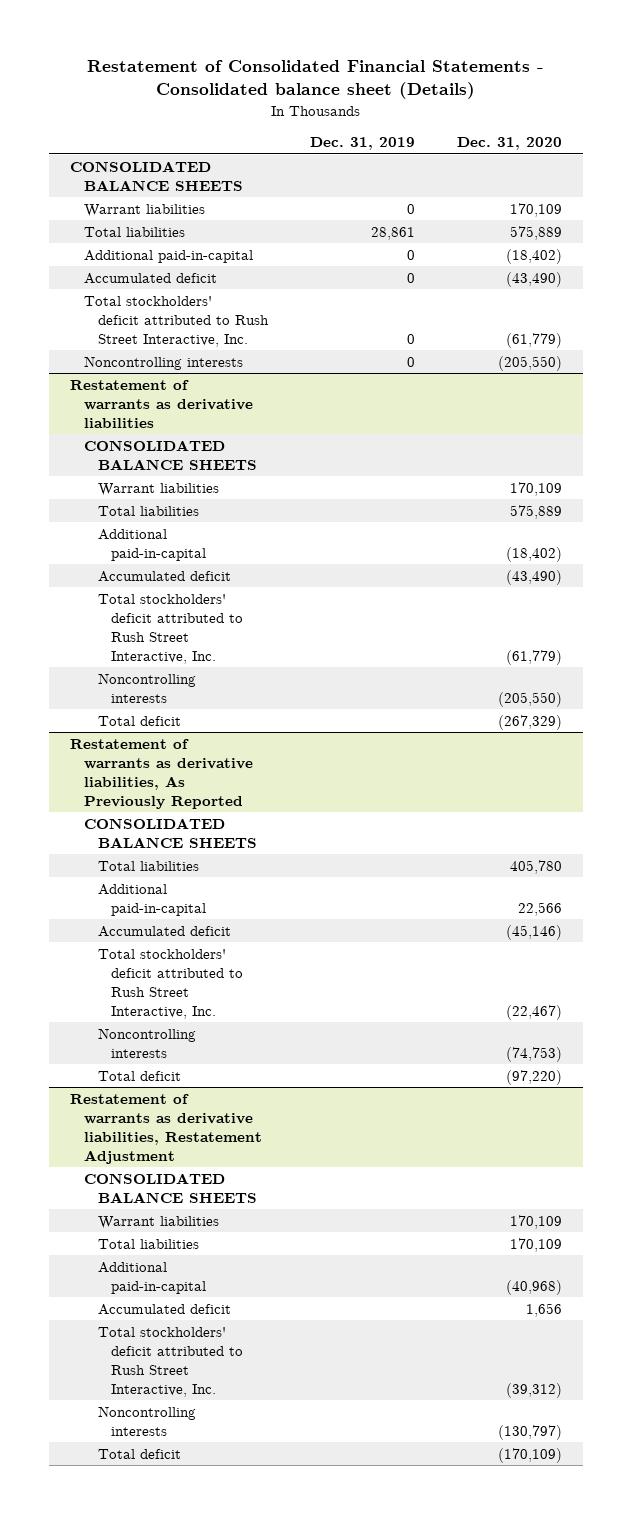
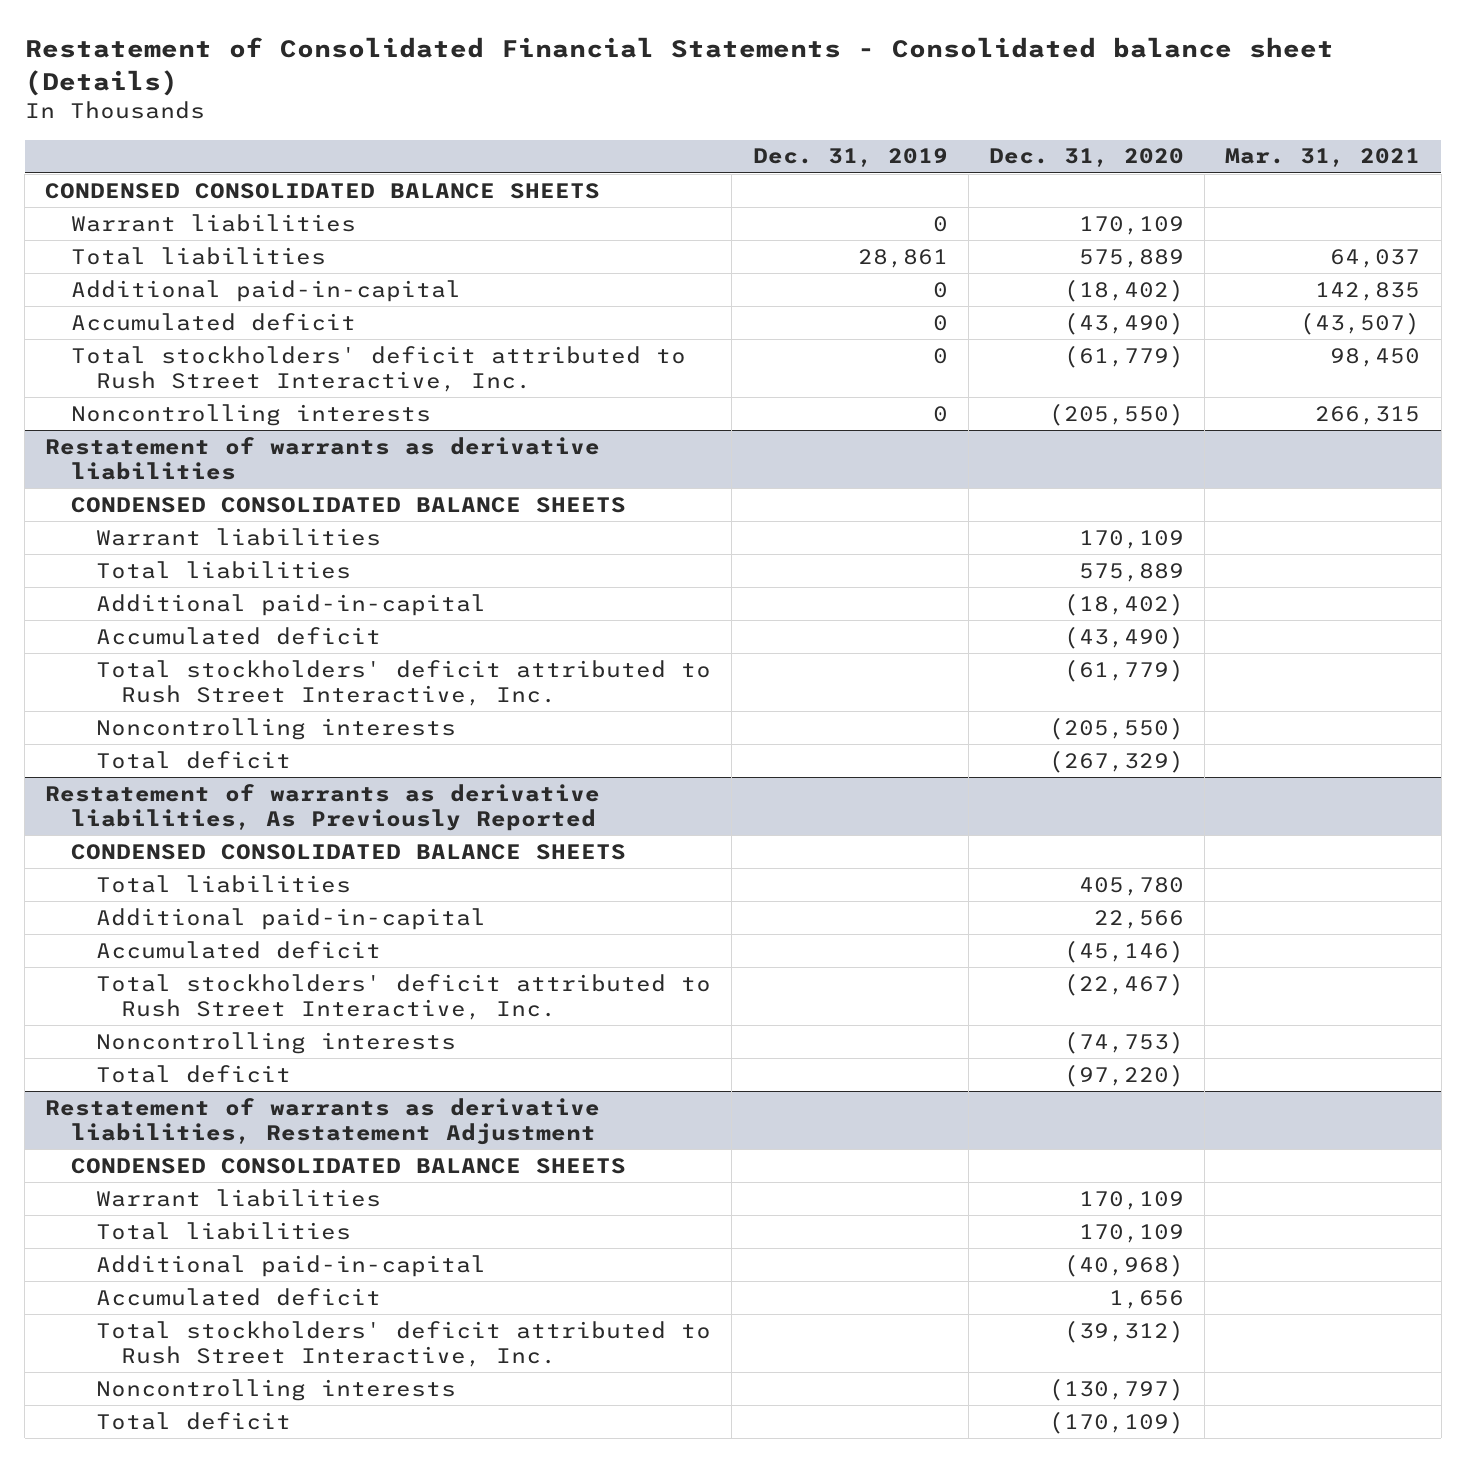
none -> [1225,148,1421,168] Mar. 31, 2021
[70,160,243,191] CONSOLIDATED BALANCE SHEETS -> [45,182,601,199] CONDENSED CONSOLIDATED BALANCE SHEETS
[83,439,257,470] CONSOLIDATED BALANCE SHEETS -> [70,496,626,513] CONDENSED CONSOLIDATED BALANCE SHEETS
[83,817,257,848] CONSOLIDATED BALANCE SHEETS -> [70,843,626,860] CONDENSED CONSOLIDATED BALANCE SHEETS
[83,1172,257,1203] CONSOLIDATED BALANCE SHEETS -> [70,1157,626,1174] CONDENSED CONSOLIDATED BALANCE SHEETS

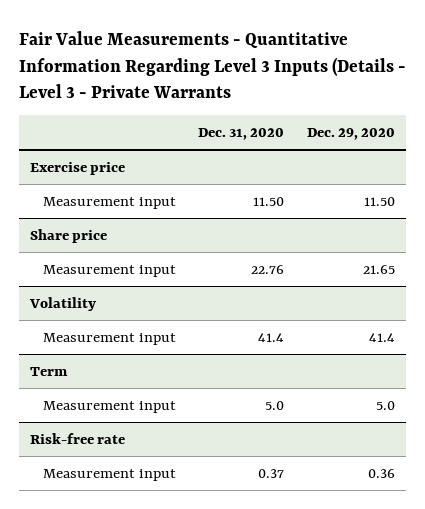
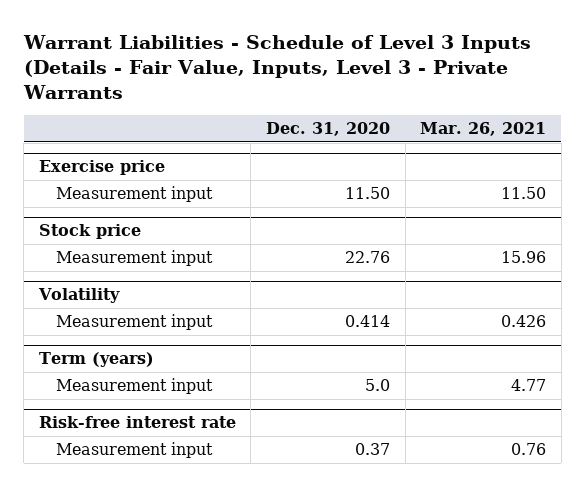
[18,31,406,99] Fair Value Measurements - Quantitative Information Regarding Level 3 Inputs (Details - Level 3 - Private Warrants -> [22,34,531,99] Warrant Liabilities - Schedule of Level 3 Inputs (Details - Fair Value, Inputs, Level 3 - Private Warrants
[306,128,395,141] Dec. 29, 2020 -> none
none -> [420,122,547,137] Mar. 26, 2021
[29,228,107,243] Share price -> [38,224,141,240] Stock price
[258,332,285,342] 41.4 -> [345,315,391,328] 0.414
[29,366,68,376] Term -> [38,352,154,368] Term (years)
[29,432,125,444] Risk-free rate -> [38,416,236,429] Risk-free interest rate

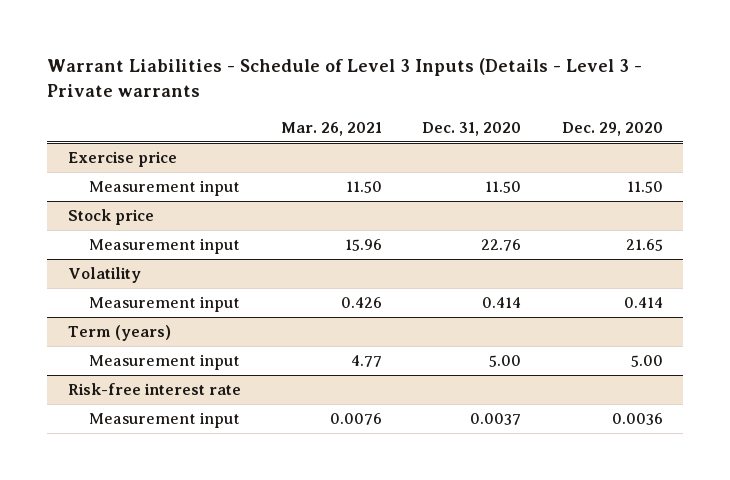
[22,34,531,99] Warrant Liabilities - Schedule of Level 3 Inputs (Details - Fair Value, Inputs, Level 3 - Private Warrants -> [47,57,643,97] Warrant Liabilities - Schedule of Level 3 Inputs (Details - Level 3 - Private warrants
none -> [561,121,663,136] Dec. 29, 2020
[365,379,391,392] 5.0 -> [489,355,522,368] 5.00
[355,443,391,456] 0.37 -> [470,413,522,426] 0.0037
[511,443,547,456] 0.76 -> [329,413,382,426] 0.0076

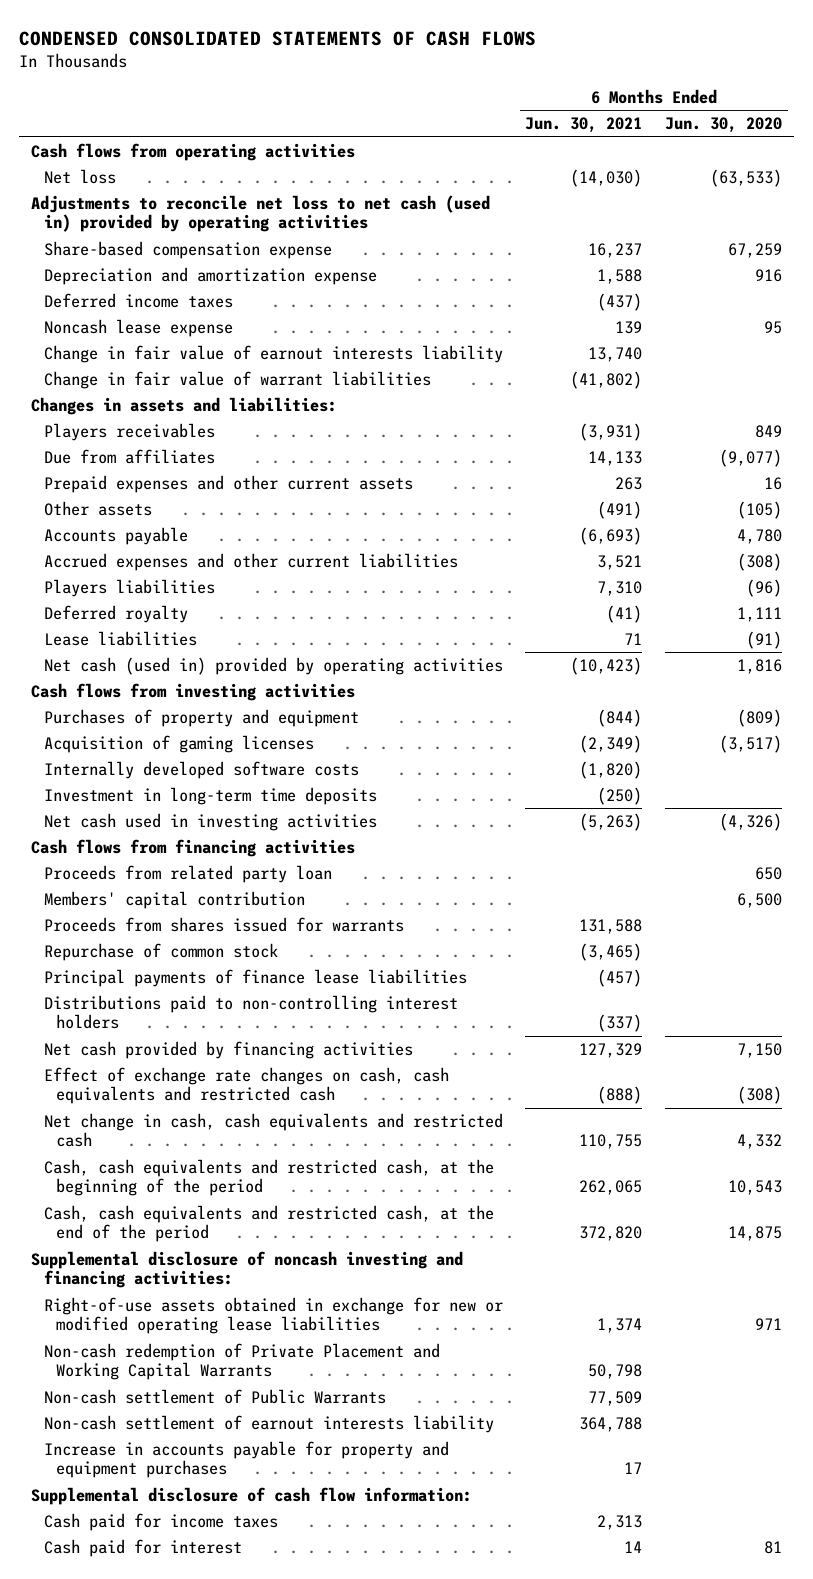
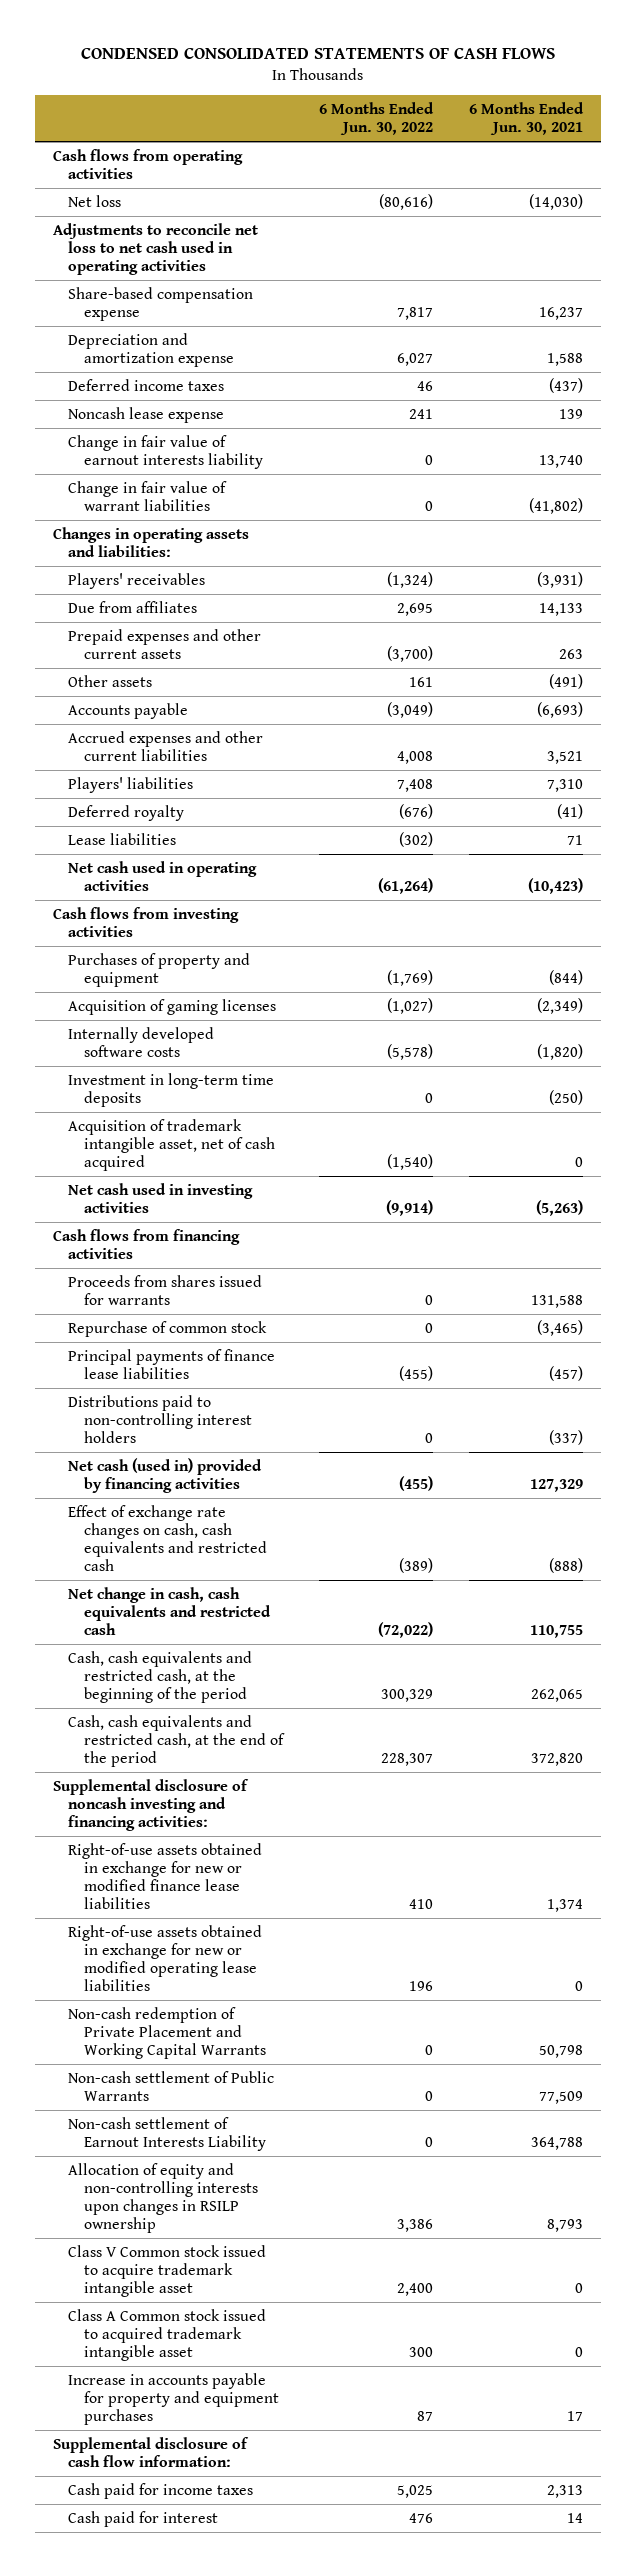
[665,117,783,134] Jun. 30, 2020 -> none
none -> [319,102,435,136] 6 Months Ended Jun. 30, 2022
[30,195,490,233] Adjustments to reconcile net loss to net cash (used in) provided by operating activities -> [52,222,258,275] Adjustments to reconcile net loss to net cash used in operating activities
[30,397,337,416] Changes in assets and liabilities: -> [52,526,249,557] Changes in operating assets and liabilities:
[43,423,215,442] Players receivables -> [68,572,206,589] Players' receivables
[43,579,215,598] Players liabilities -> [68,776,194,793] Players' liabilities
[43,657,503,676] Net cash (used in) provided by operating activities -> [68,860,258,891] Net cash used in operating activities
none -> [68,1118,276,1171] Acquisition of trademark intangible asset, net of cash acquired
[43,865,332,884] Proceeds from related party loan -> none
[43,891,305,910] Members' capital contribution -> none
[43,1041,413,1060] Net cash provided by financing activities -> [68,1457,263,1493] Net cash (used in) provided by financing activities
none -> [68,1842,263,1909] Right-of-use assets obtained in exchange for new or modified finance lease liabilities
[597,1318,643,1334] 1,374 -> [574,1980,583,1991] 0
[43,1415,494,1434] Non-cash settlement of earnout interests liability -> [68,2116,267,2151] Non-cash settlement of Earnout Interests Liability
none -> [68,2162,259,2233] Allocation of equity and non-controlling interests upon changes in RSILP ownership
none -> [68,2244,267,2297] Class V Common stock issued to acquire trademark intangible asset
none -> [68,2308,267,2361] Class A Common stock issued to acquired trademark intangible asset

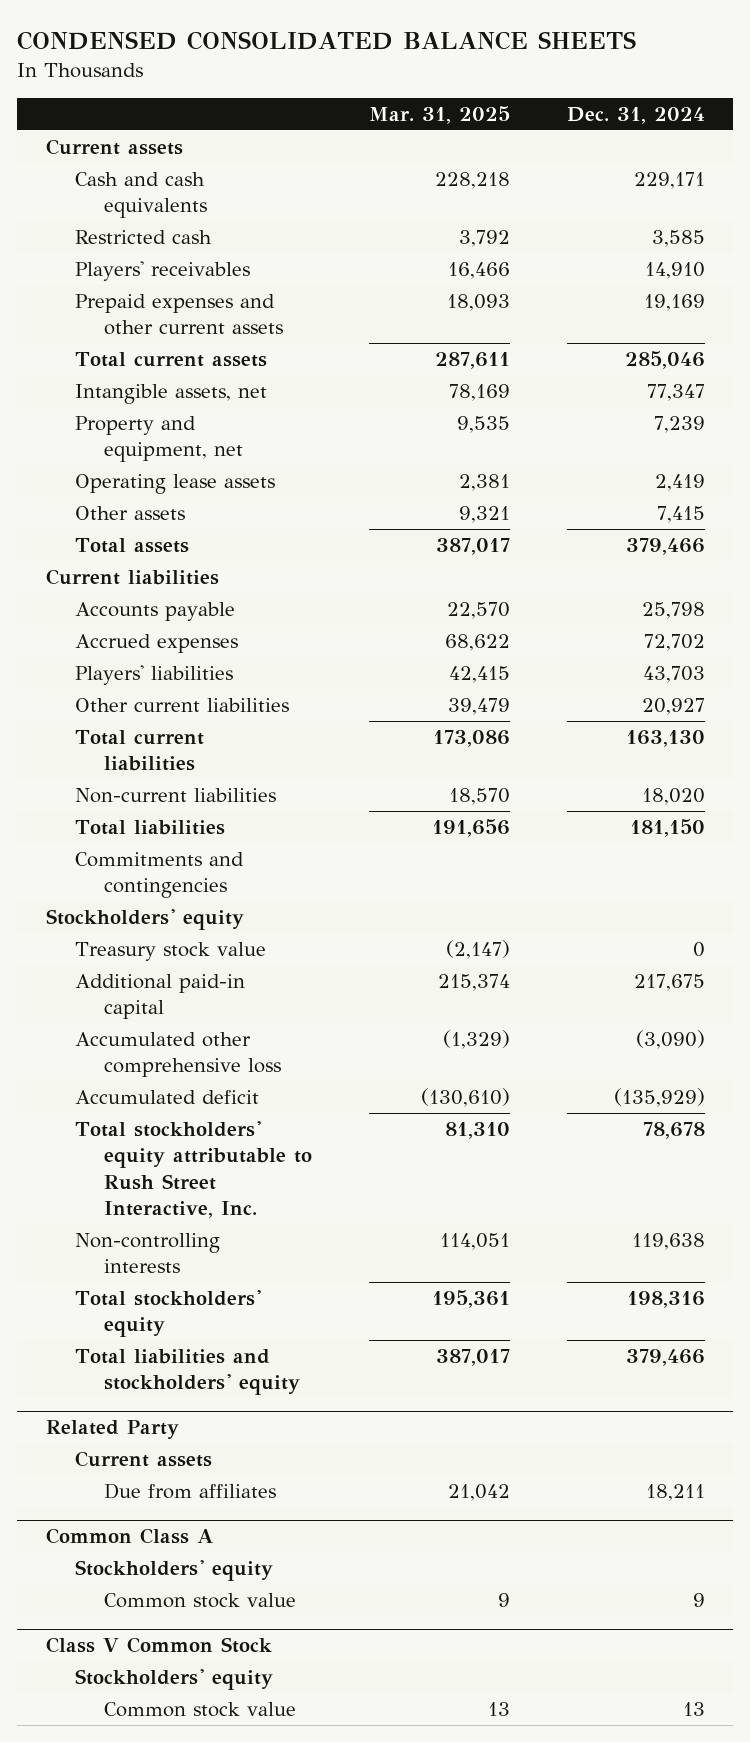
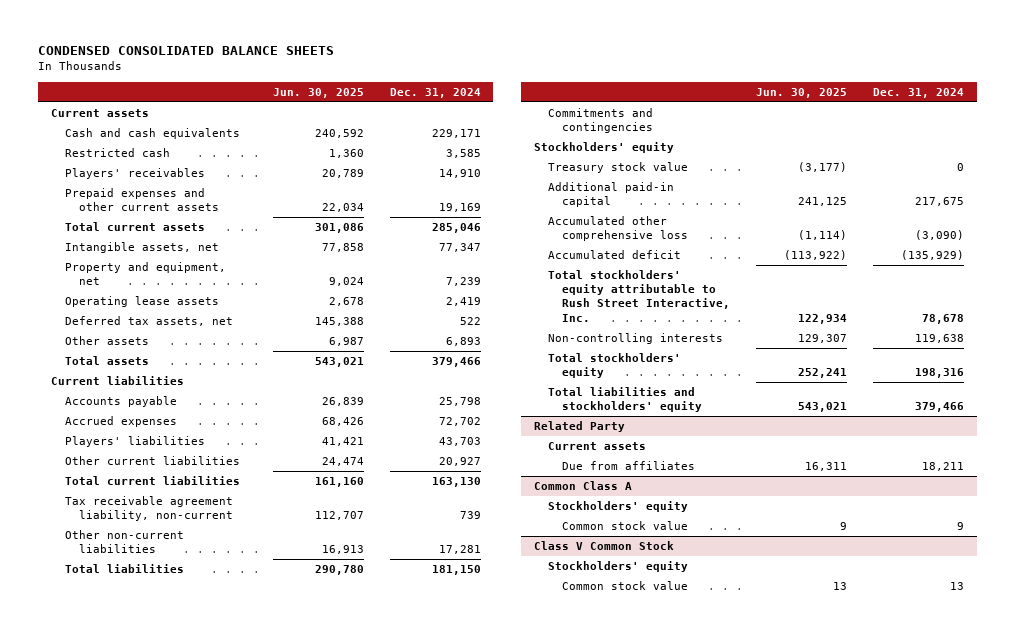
[368,106,510,125] Mar. 31, 2025 -> none
none -> [272,87,364,98] Jun. 30, 2025
none -> [65,316,234,327] Deferred tax assets, net
[656,506,705,524] 7,415 -> [445,337,481,347] 6,893
none -> [65,496,234,522] Tax receivable agreement liability, non-current
[74,788,276,804] Non-current liabilities -> [65,530,185,554] Other non-current liabilities
[641,788,705,806] 18,020 -> [438,545,481,555] 17,281

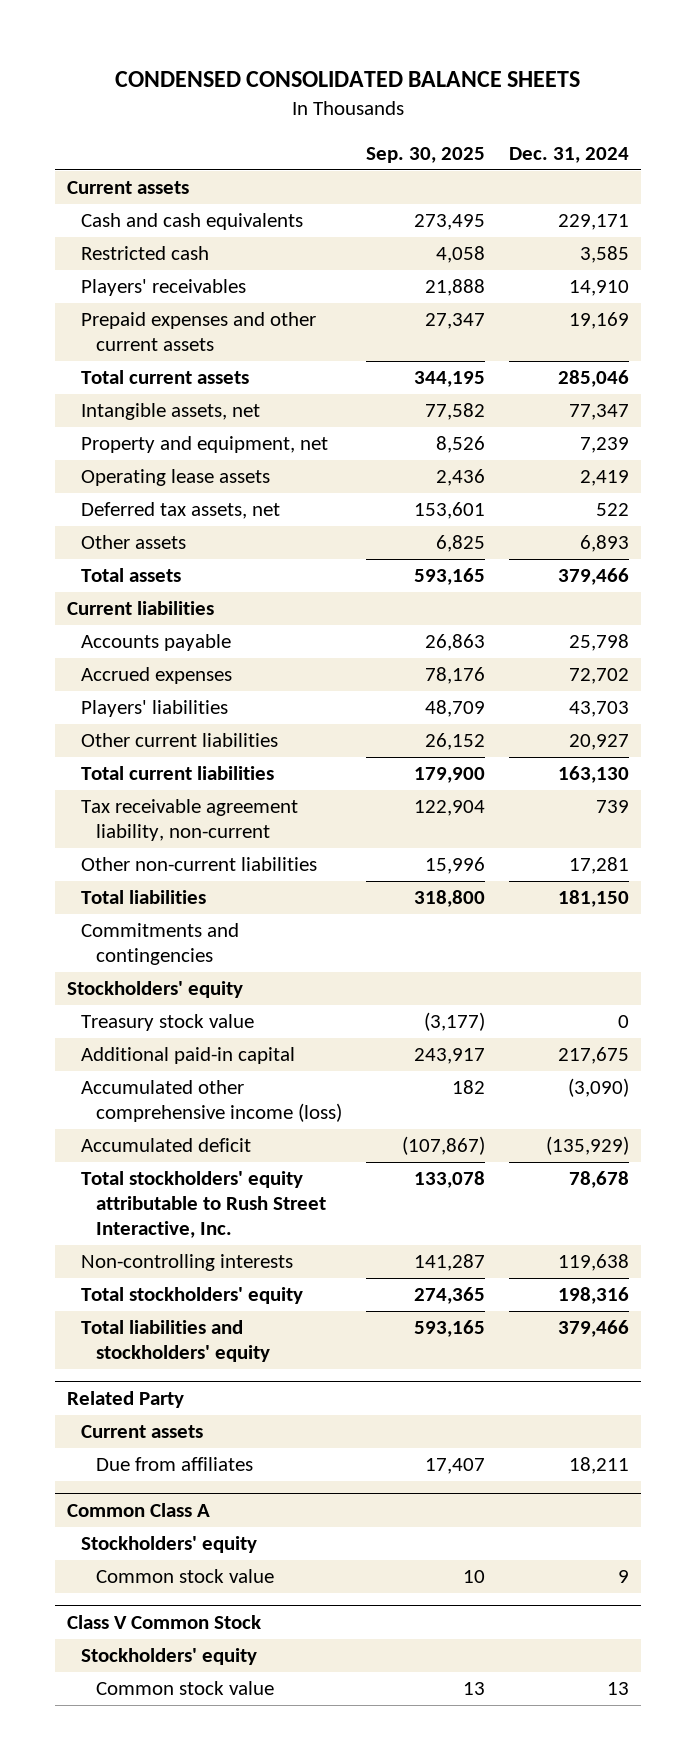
[272,87,364,98] Jun. 30, 2025 -> none
none -> [366,146,486,163] Sep. 30, 2025
[548,216,689,242] Accumulated other comprehensive loss -> [81,1080,343,1123] Accumulated other comprehensive income (loss)

